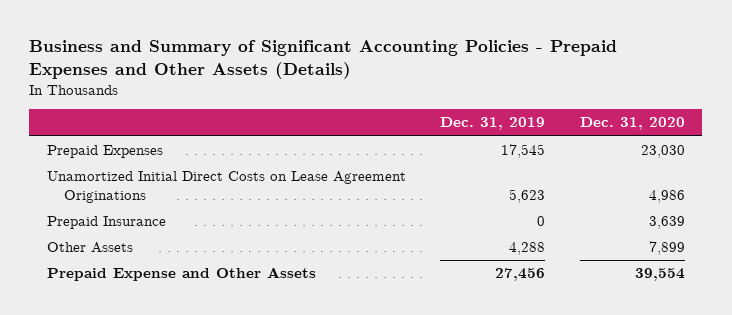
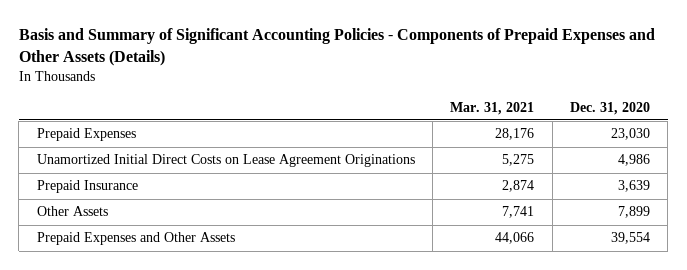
[29,40,618,79] Business and Summary of Significant Accounting Policies - Prepaid Expenses and Other Assets (Details) -> [18,28,655,66] Basis and Summary of Significant Accounting Policies - Components of Prepaid Expenses and Other Assets (Details)
[440,117,546,131] Dec. 31, 2019 -> none
none -> [450,101,535,115] Mar. 31, 2021
[46,267,316,282] Prepaid Expense and Other Assets -> [36,232,235,246] Prepaid Expenses and Other Assets

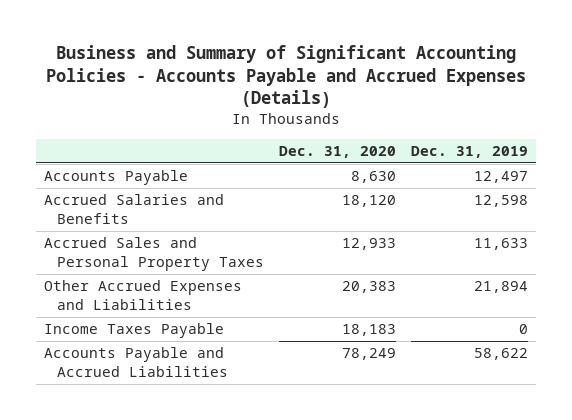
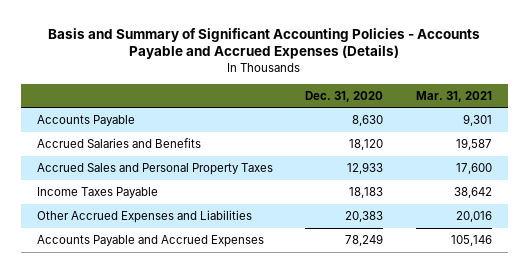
[46,45,527,109] Business and Summary of Significant Accounting Policies - Accounts Payable and Accrued Expenses (Details) -> [48,27,481,60] Basis and Summary of Significant Accounting Policies - Accounts Payable and Accrued Expenses (Details)
[411,145,529,158] Dec. 31, 2019 -> none
none -> [415,90,492,102] Mar. 31, 2021
[43,280,242,311] Other Accrued Expenses and Liabilities -> [36,209,252,223] Other Accrued Expenses and Liabilities
[43,347,229,378] Accounts Payable and Accrued Liabilities -> [36,234,264,247] Accounts Payable and Accrued Expenses

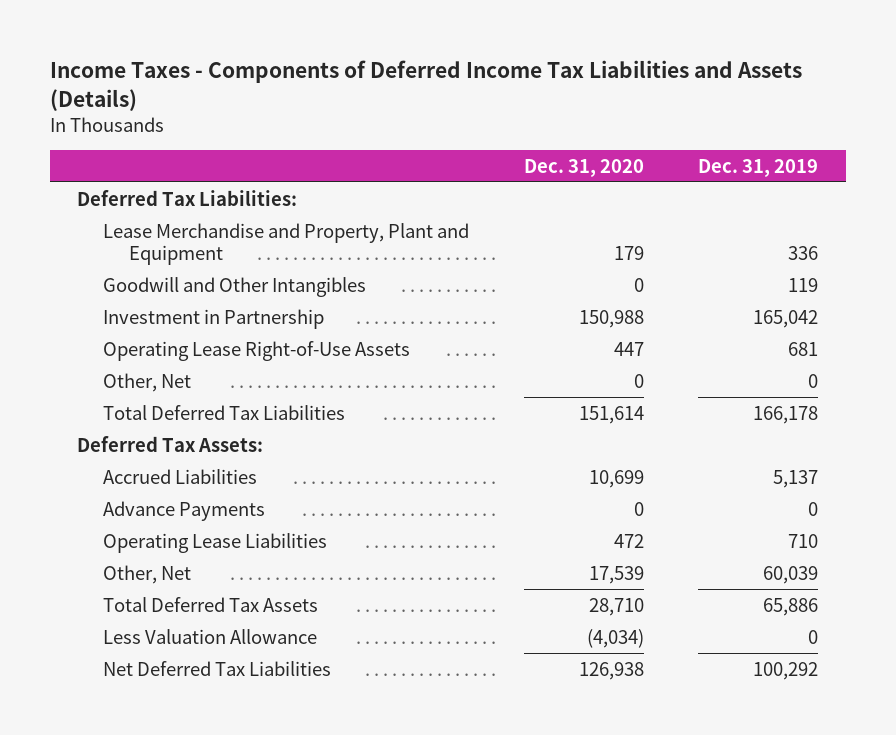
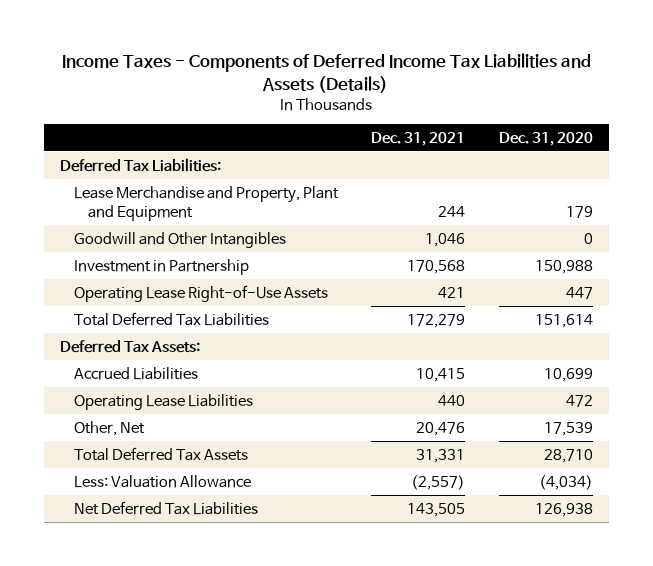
[698,158,819,177] Dec. 31, 2019 -> none
none -> [371,132,466,147] Dec. 31, 2021
[102,372,191,392] Other, Net -> none
[102,500,265,521] Advance Payments -> none
[102,628,317,644] Less Valuation Allowance -> [74,474,252,488] Less: Valuation Allowance

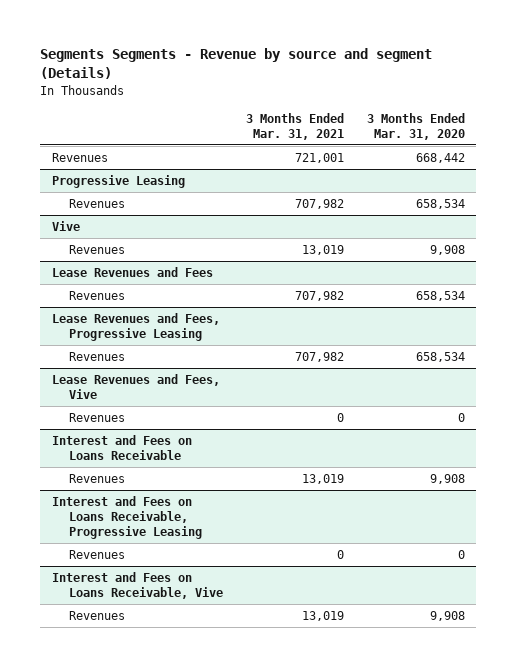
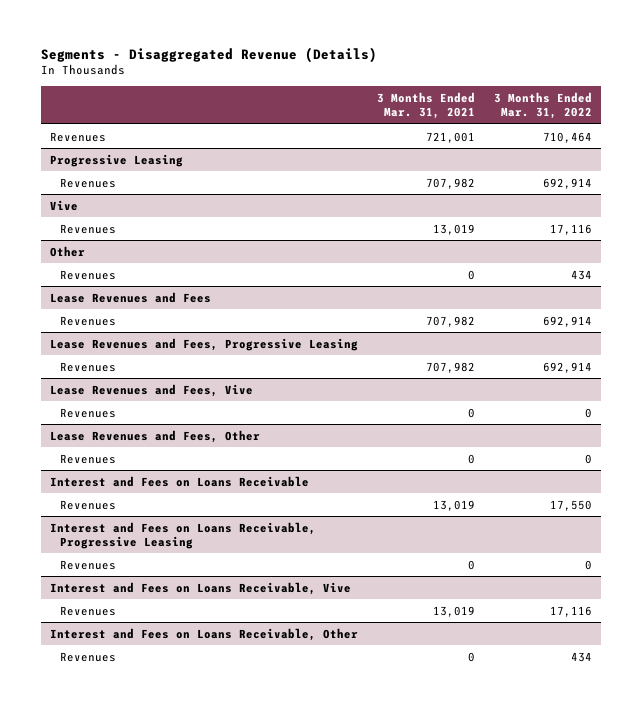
[40,48,433,80] Segments Segments - Revenue by source and segment (Details) -> [40,46,377,63] Segments - Disaggregated Revenue (Details)
[366,112,465,141] 3 Months Ended Mar. 31, 2020 -> none
none -> [493,91,592,120] 3 Months Ended Mar. 31, 2022
none -> [50,245,86,257] Other
none -> [59,269,116,280] Revenues
none -> [50,429,261,443] Lease Revenues and Fees, Other
none -> [59,453,116,464] Revenues
none -> [50,627,359,641] Interest and Fees on Loans Receivable, Other
none -> [59,651,116,662] Revenues

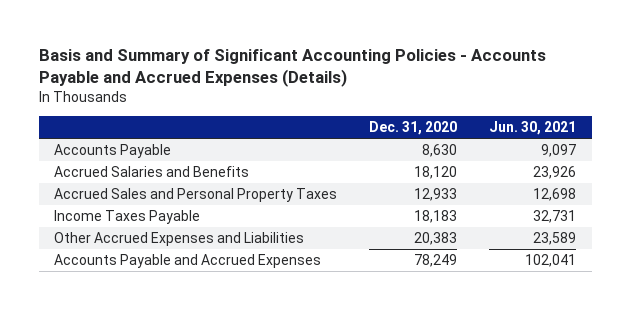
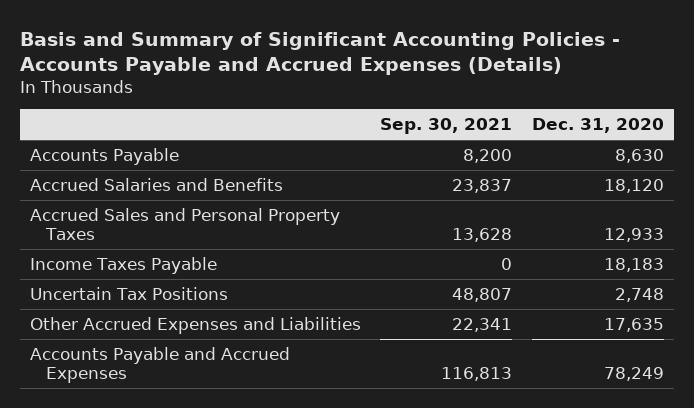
[489,121,577,136] Jun. 30, 2021 -> none
none -> [380,118,513,135] Sep. 30, 2021
none -> [30,286,229,300] Uncertain Tax Positions
[414,232,458,246] 20,383 -> [603,317,664,332] 17,635

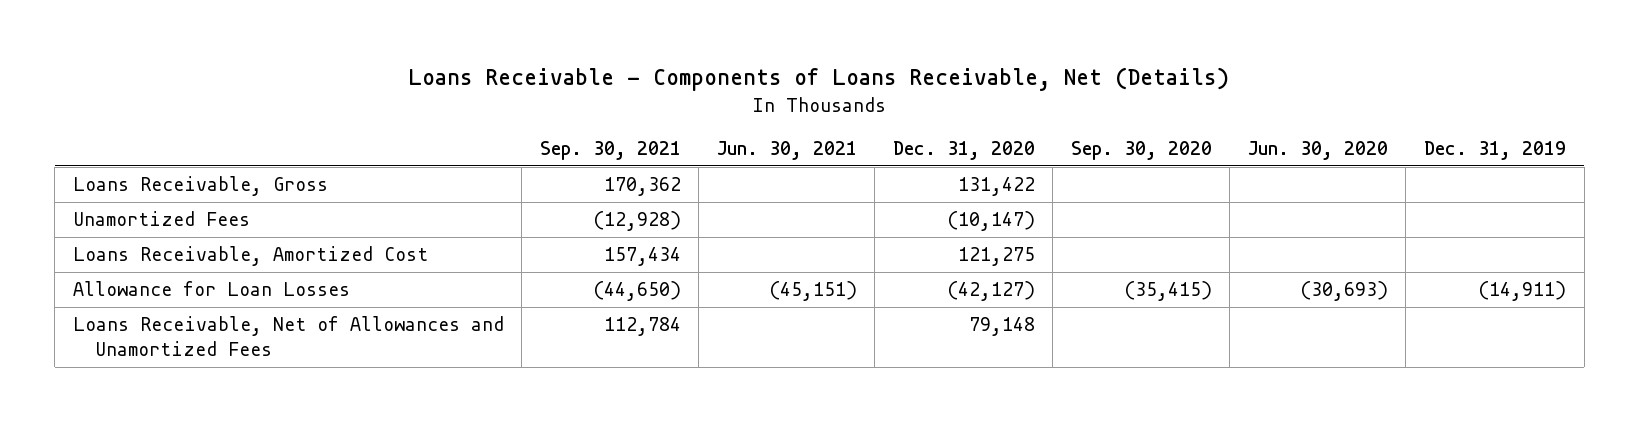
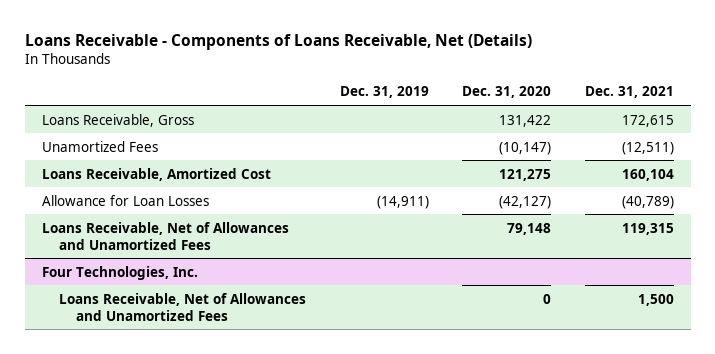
[539,141,681,161] Sep. 30, 2021 -> none
[716,141,857,161] Jun. 30, 2021 -> none
[1070,141,1212,161] Sep. 30, 2020 -> none
[1247,141,1388,161] Jun. 30, 2020 -> none
none -> [584,86,674,99] Dec. 31, 2021
none -> [41,265,198,280] Four Technologies, Inc.
none -> [59,292,307,321] Loans Receivable, Net of Allowances and Unamortized Fees

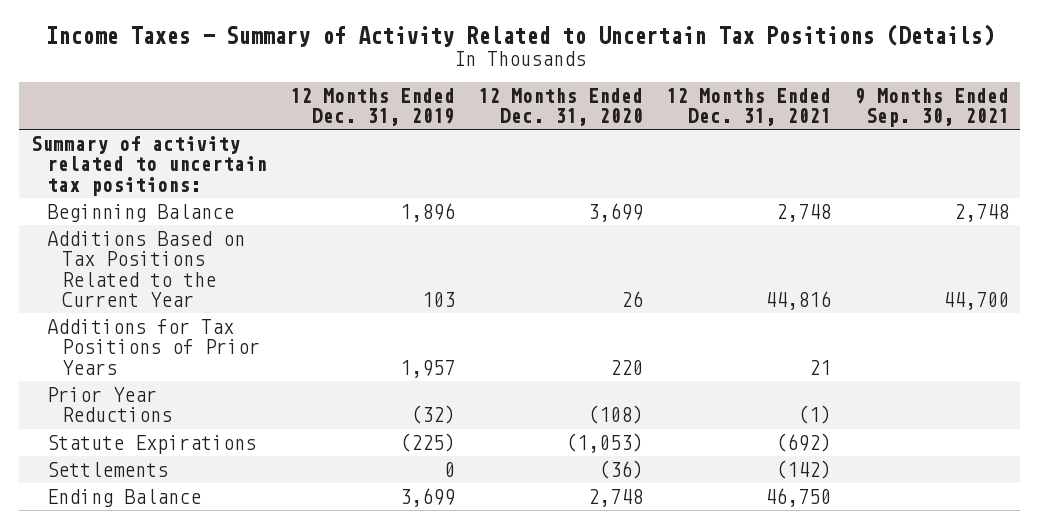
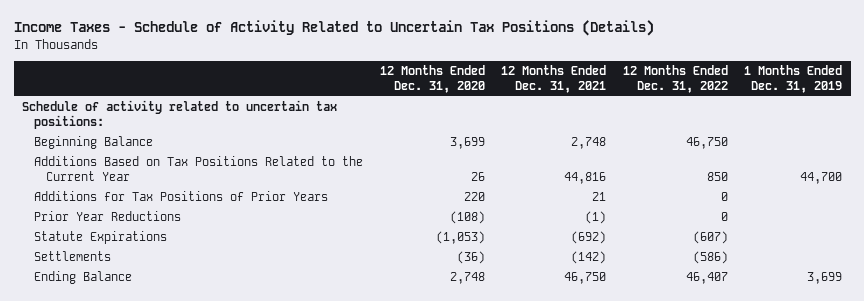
[45,24,994,48] Income Taxes - Summary of Activity Related to Uncertain Tax Positions (Details) -> [13,20,654,37] Income Taxes - Schedule of Activity Related to Uncertain Tax Positions (Details)
[289,87,455,127] 12 Months Ended Dec. 31, 2019 -> none
[854,87,1009,128] 9 Months Ended Sep. 30, 2021 -> none
none -> [622,65,728,93] 12 Months Ended Dec. 31, 2022
none -> [744,65,843,93] 1 Months Ended Dec. 31, 2019
[30,135,267,196] Summary of activity related to uncertain tax positions: -> [22,100,338,129] Schedule of activity related to uncertain tax positions:

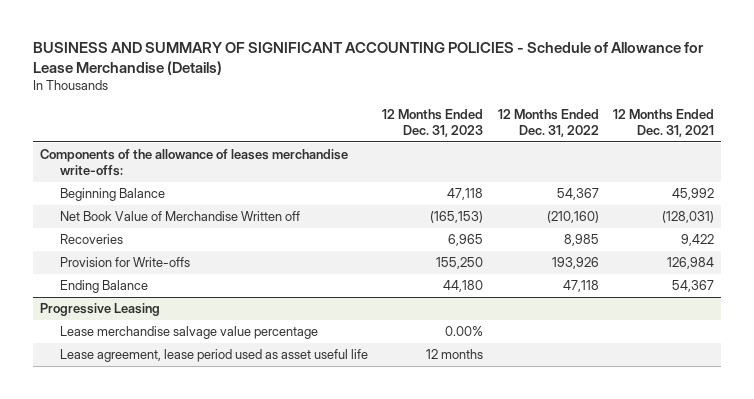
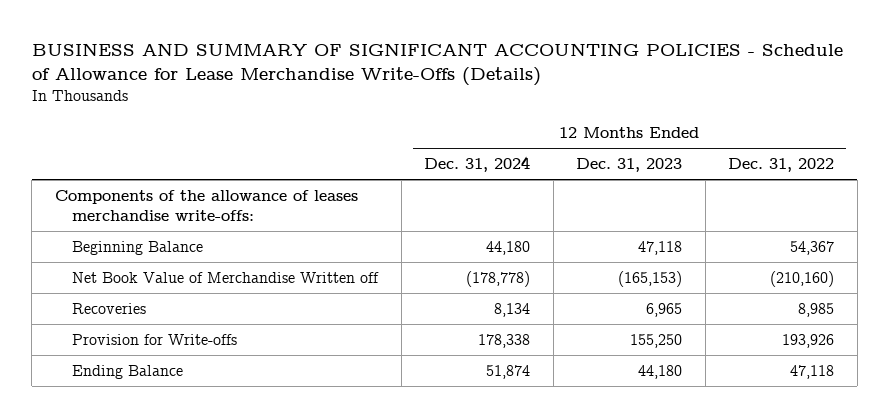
[32,41,704,75] BUSINESS AND SUMMARY OF SIGNIFICANT ACCOUNTING POLICIES - Schedule of Allowance for Lease Merchandise (Details) -> [31,42,843,87] BUSINESS AND SUMMARY OF SIGNIFICANT ACCOUNTING POLICIES - Schedule of Allowance for Lease Merchandise Write-Offs (Details)
[613,109,715,138] 12 Months Ended Dec. 31, 2021 -> none
none -> [424,156,531,173] Dec. 31, 2024
[39,303,160,317] Progressive Leasing -> none
[60,326,319,340] Lease merchandise salvage value percentage -> none
[60,349,369,363] Lease agreement, lease period used as asset useful life -> none

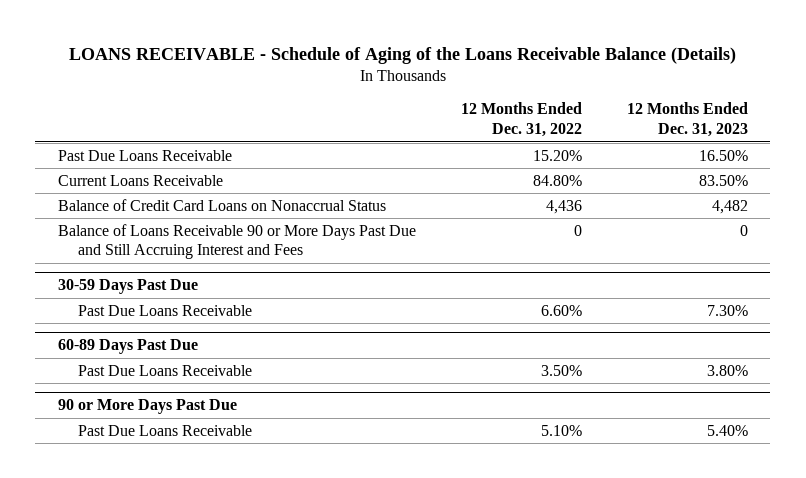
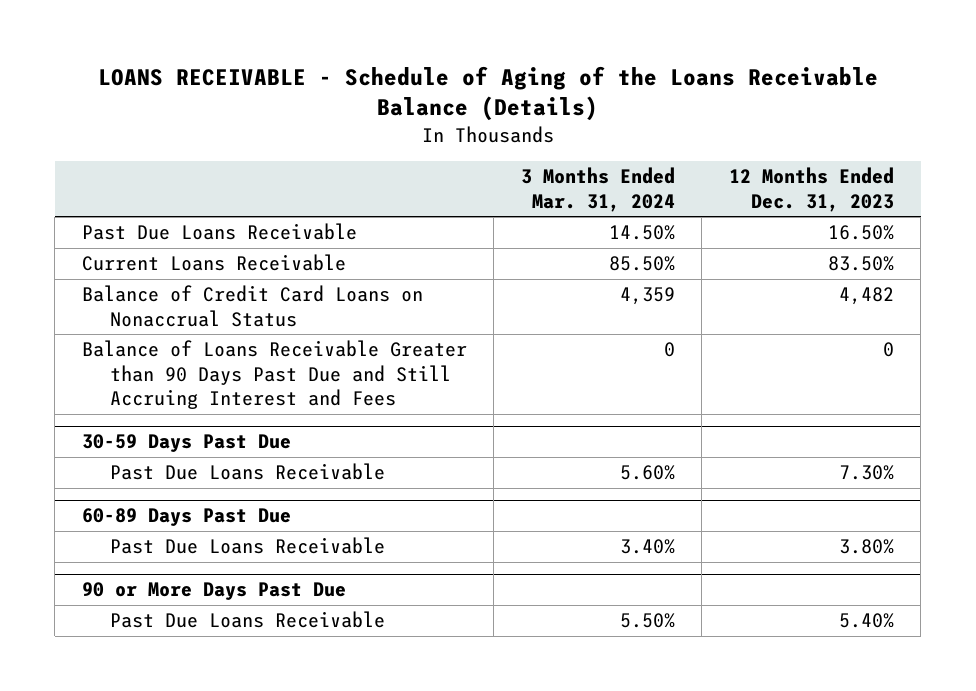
[460,102,582,138] 12 Months Ended Dec. 31, 2022 -> none
none -> [520,167,675,212] 3 Months Ended Mar. 31, 2024
[57,223,416,260] Balance of Loans Receivable 90 or More Days Past Due and Still Accruing Interest and Fees -> [81,340,467,410] Balance of Loans Receivable Greater than 90 Days Past Due and Still Accruing Interest and Fees

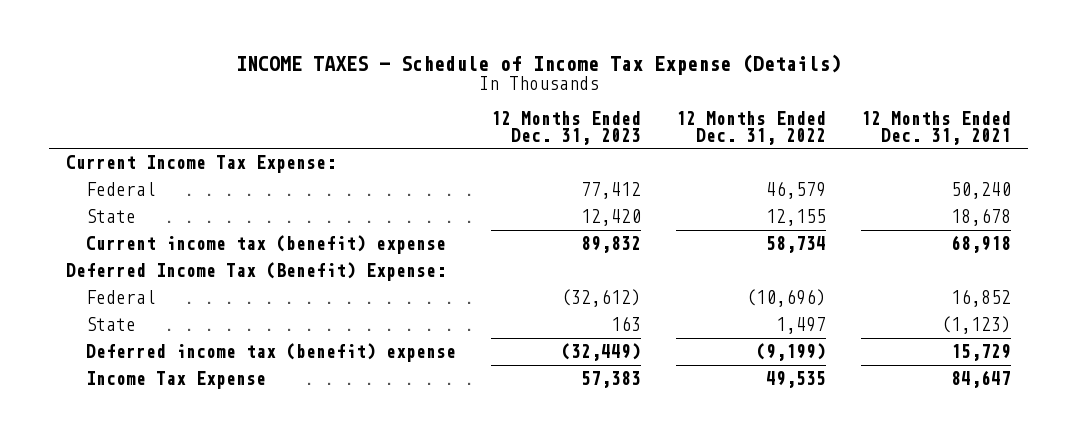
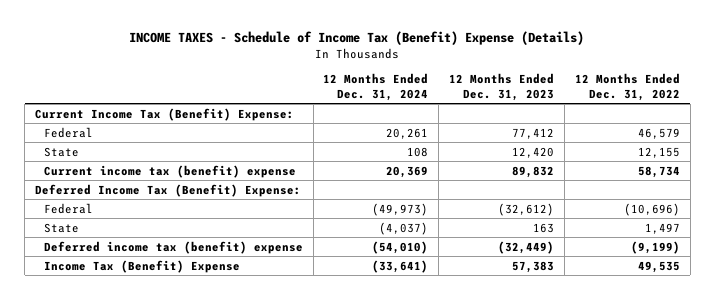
[235,54,841,76] INCOME TAXES - Schedule of Income Tax Expense (Details) -> [129,31,585,46] INCOME TAXES - Schedule of Income Tax (Benefit) Expense (Details)
[860,110,1011,145] 12 Months Ended Dec. 31, 2021 -> none
none -> [323,73,429,101] 12 Months Ended Dec. 31, 2024
[66,155,337,174] Current Income Tax Expense: -> [34,107,294,121] Current Income Tax (Benefit) Expense:
[86,371,267,390] Income Tax Expense -> [43,259,240,273] Income Tax (Benefit) Expense

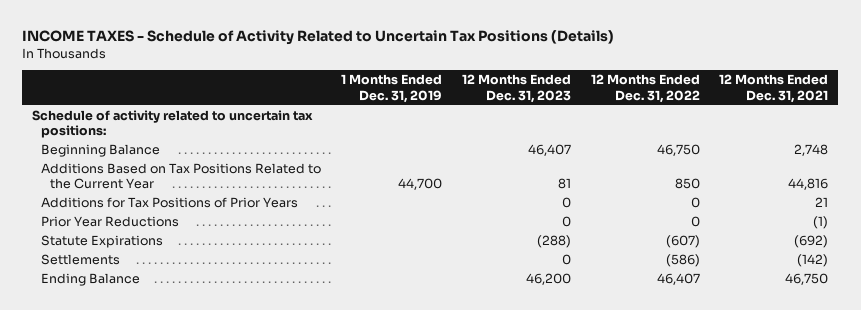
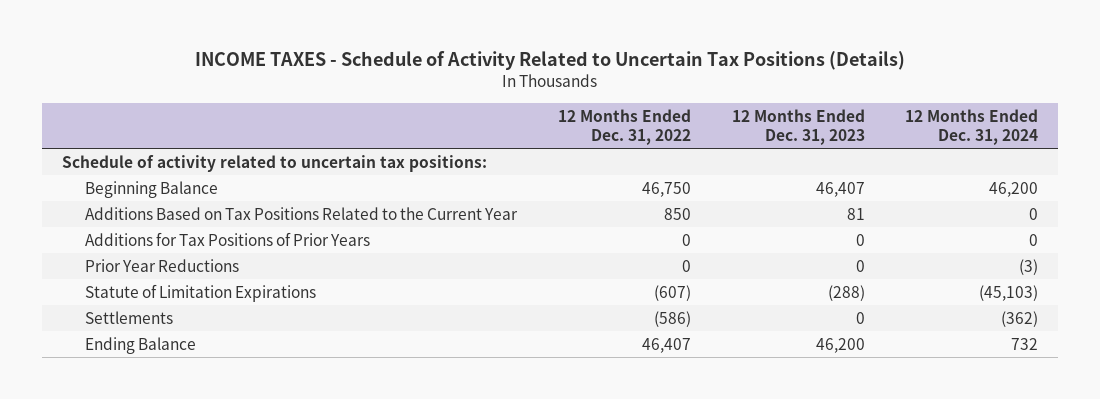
[340,74,442,103] 1 Months Ended Dec. 31, 2019 -> none
[719,74,829,103] 12 Months Ended Dec. 31, 2021 -> none
none -> [905,109,1039,145] 12 Months Ended Dec. 31, 2024
[40,235,163,249] Statute Expirations -> [85,283,317,302] Statute of Limitation Expirations

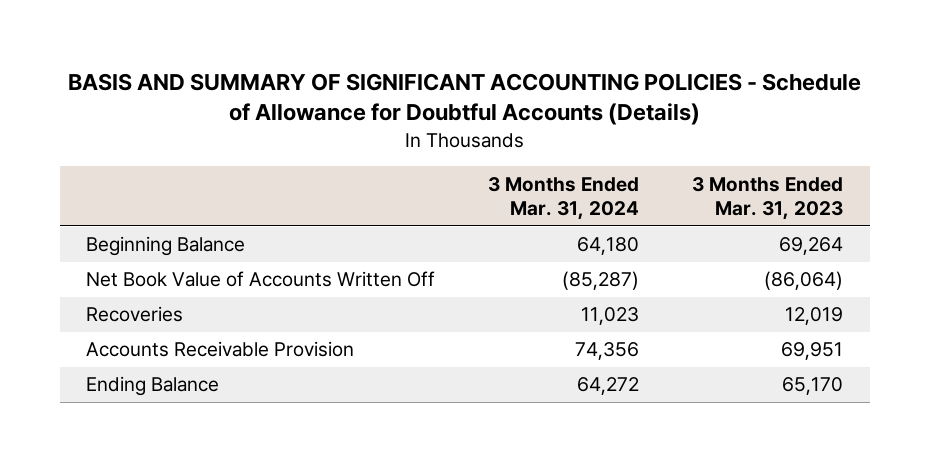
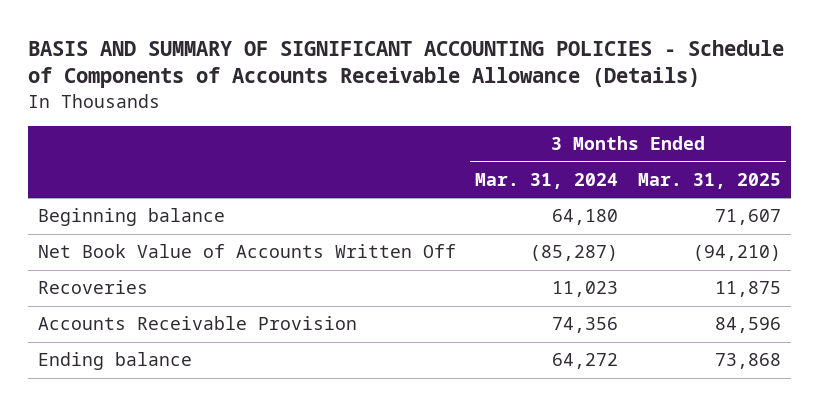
[67,72,861,126] BASIS AND SUMMARY OF SIGNIFICANT ACCOUNTING POLICIES - Schedule of Allowance for Doubtful Accounts (Details) -> [27,39,784,89] BASIS AND SUMMARY OF SIGNIFICANT ACCOUNTING POLICIES - Schedule of Components of Accounts Receivable Allowance (Details)
[692,176,844,220] 3 Months Ended Mar. 31, 2023 -> none
none -> [637,172,781,189] Mar. 31, 2025
[86,236,246,257] Beginning Balance -> [37,208,225,227] Beginning balance
[86,376,220,397] Ending Balance -> [37,352,192,371] Ending balance

